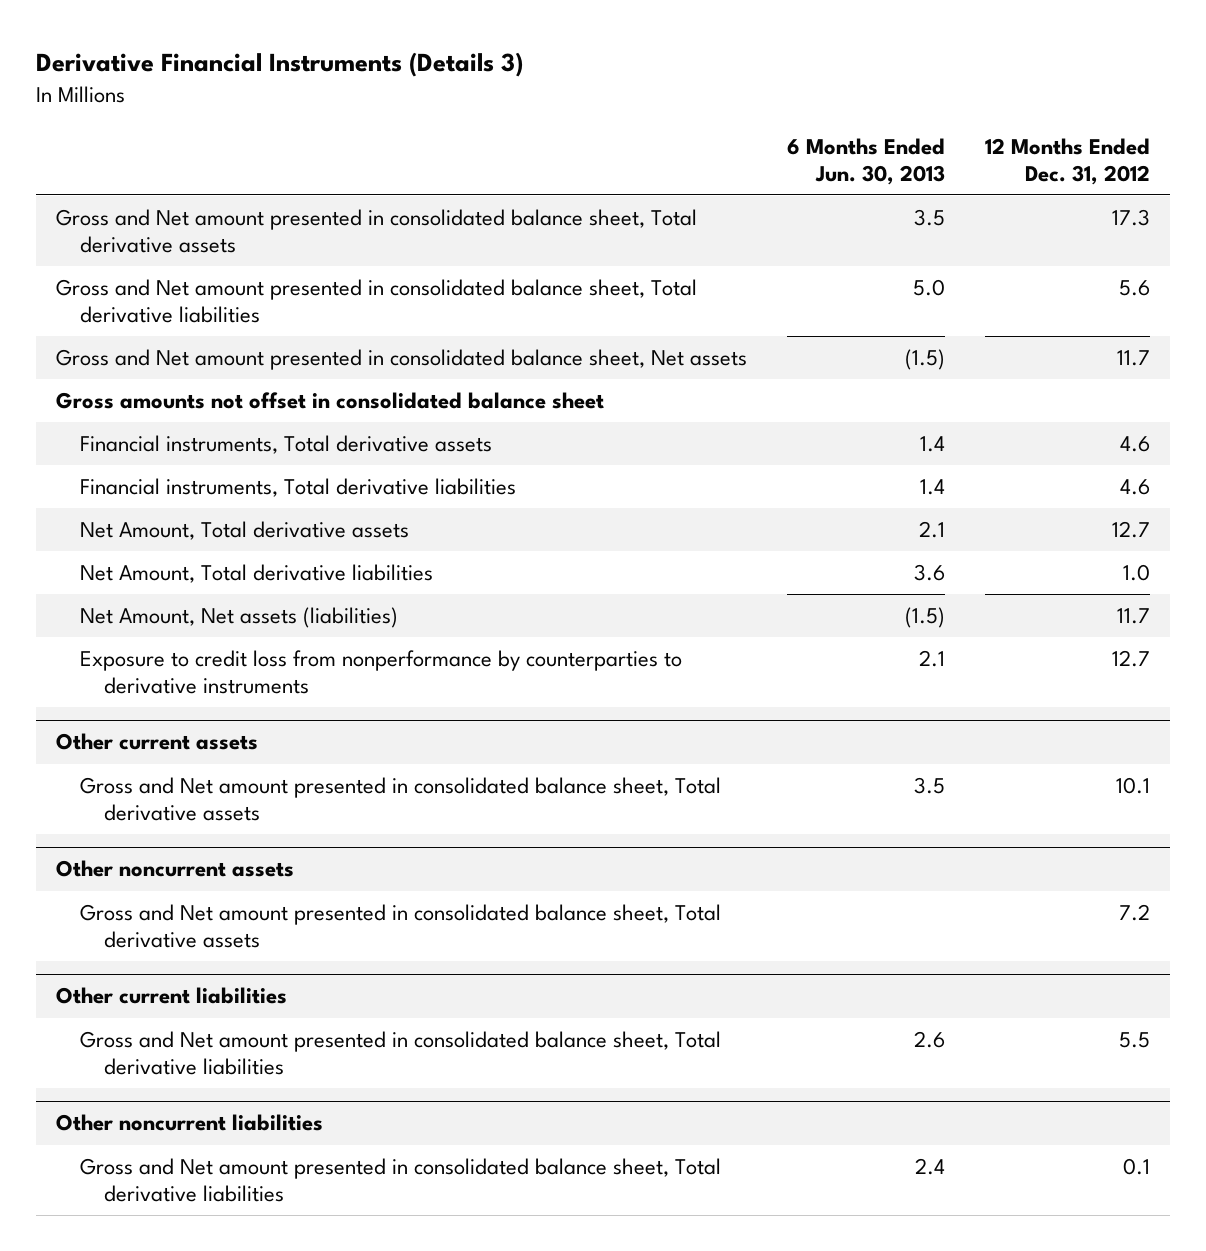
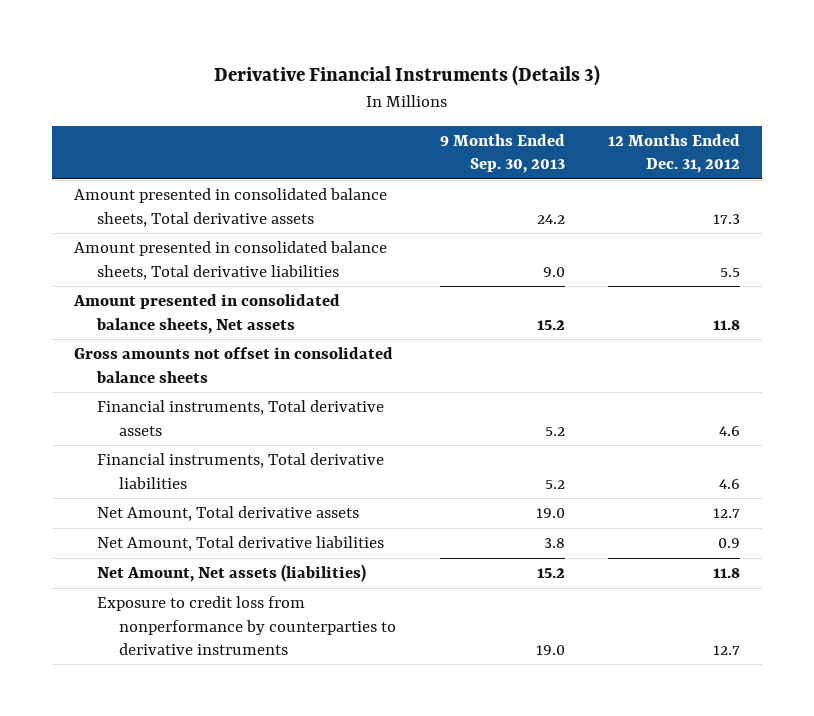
[787,137,946,185] 6 Months Ended Jun. 30, 2013 -> none
none -> [439,133,565,174] 9 Months Ended Sep. 30, 2013
[56,208,698,253] Gross and Net amount presented in consolidated balance sheet, Total derivative assets -> [73,188,387,227] Amount presented in consolidated balance sheets, Total derivative assets
[56,278,698,323] Gross and Net amount presented in consolidated balance sheet, Total derivative liabilities -> [73,241,387,280] Amount presented in consolidated balance sheets, Total derivative liabilities
[1119,279,1151,296] 5.6 -> [719,267,740,277] 5.5
[56,348,748,370] Gross and Net amount presented in consolidated balance sheet, Net assets -> [72,294,340,334] Amount presented in consolidated balance sheets, Net assets
[1117,349,1151,366] 11.7 -> [712,319,740,330] 11.8
[56,391,605,409] Gross amounts not offset in consolidated balance sheet -> [73,347,393,383] Gross amounts not offset in consolidated balance sheets
[1123,563,1151,581] 1.0 -> [717,538,740,549] 0.9
[1117,607,1151,624] 11.7 -> [712,568,740,579] 11.8
[56,733,259,751] Other current assets -> none
[80,776,722,821] Gross and Net amount presented in consolidated balance sheet, Total derivative assets -> none
[56,860,295,878] Other noncurrent assets -> none
[80,903,722,948] Gross and Net amount presented in consolidated balance sheet, Total derivative assets -> none
[56,987,288,1005] Other current liabilities -> none
[80,1030,722,1075] Gross and Net amount presented in consolidated balance sheet, Total derivative liabilities -> none
[56,1114,324,1132] Other noncurrent liabilities -> none
[80,1157,722,1202] Gross and Net amount presented in consolidated balance sheet, Total derivative liabilities -> none

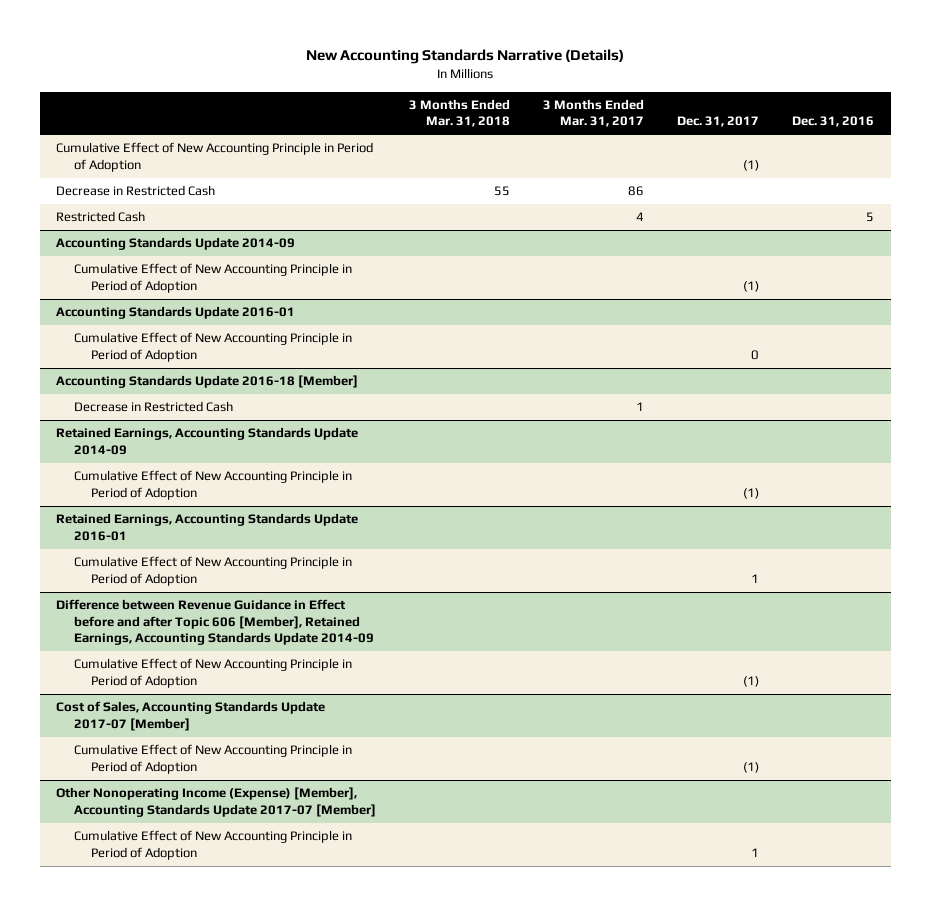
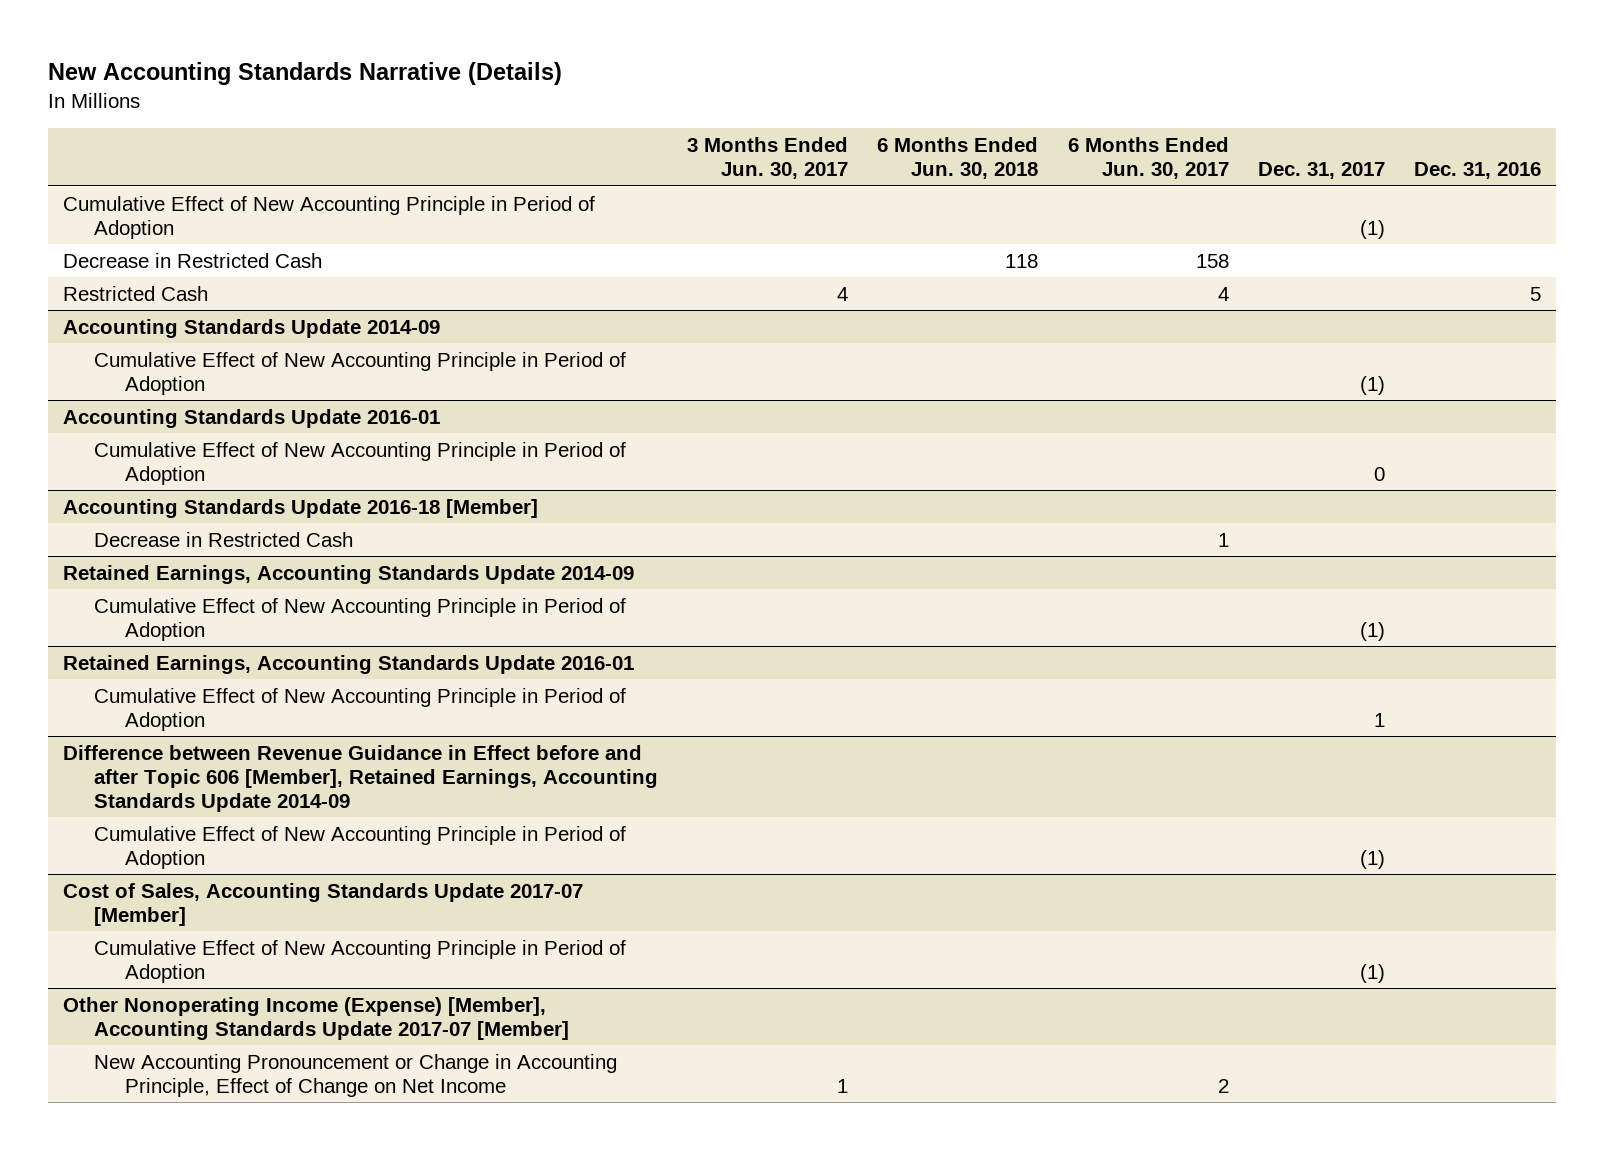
[408,98,510,128] 3 Months Ended Mar. 31, 2018 -> none
[543,98,645,128] 3 Months Ended Mar. 31, 2017 -> none
none -> [687,136,849,180] 3 Months Ended Jun. 30, 2017
none -> [877,136,1039,180] 6 Months Ended Jun. 30, 2018
none -> [1067,136,1229,180] 6 Months Ended Jun. 30, 2017
[73,830,352,860] Cumulative Effect of New Accounting Principle in Period of Adoption -> none
none -> [93,1053,617,1097] New Accounting Pronouncement or Change in Accounting Principle, Effect of Change on Net Income

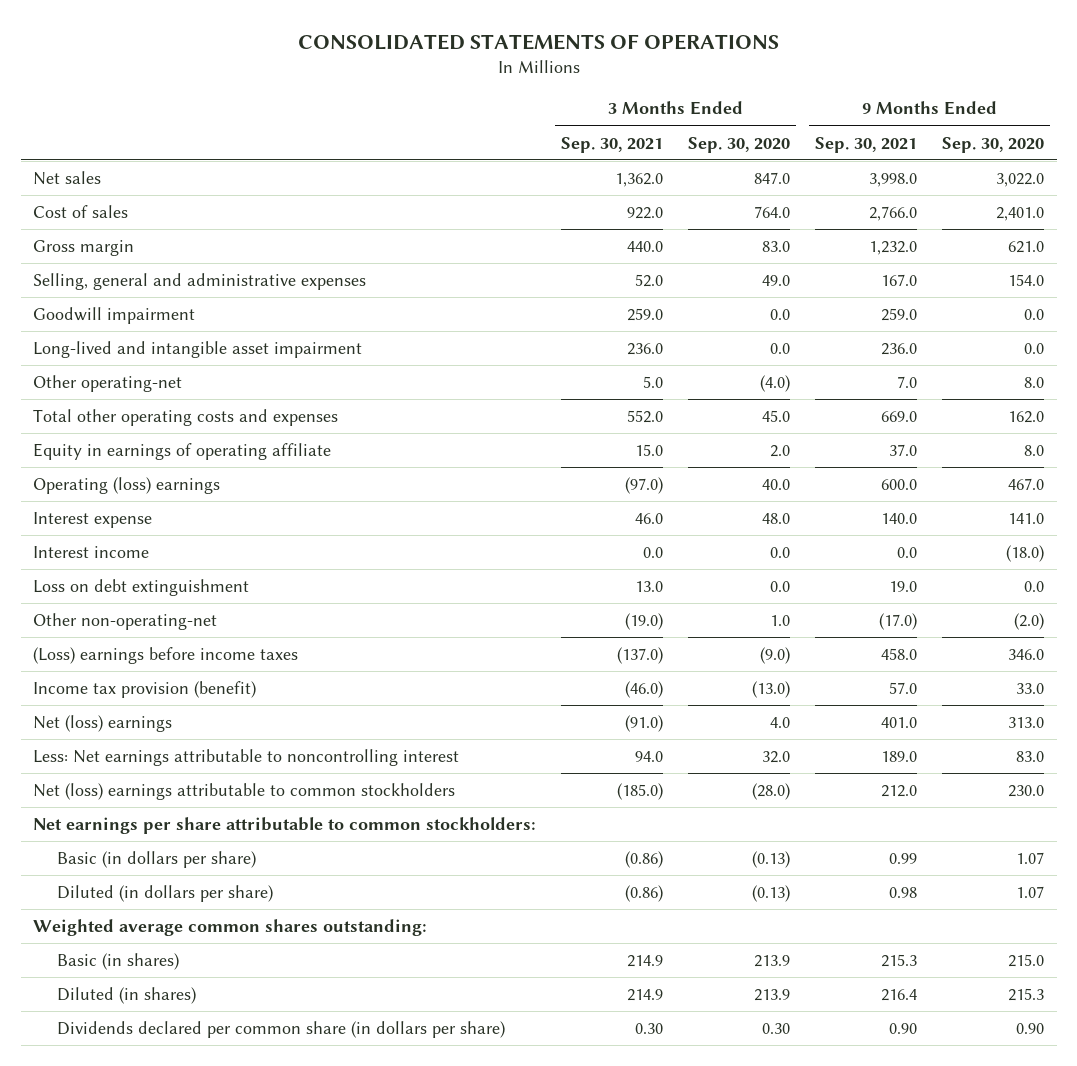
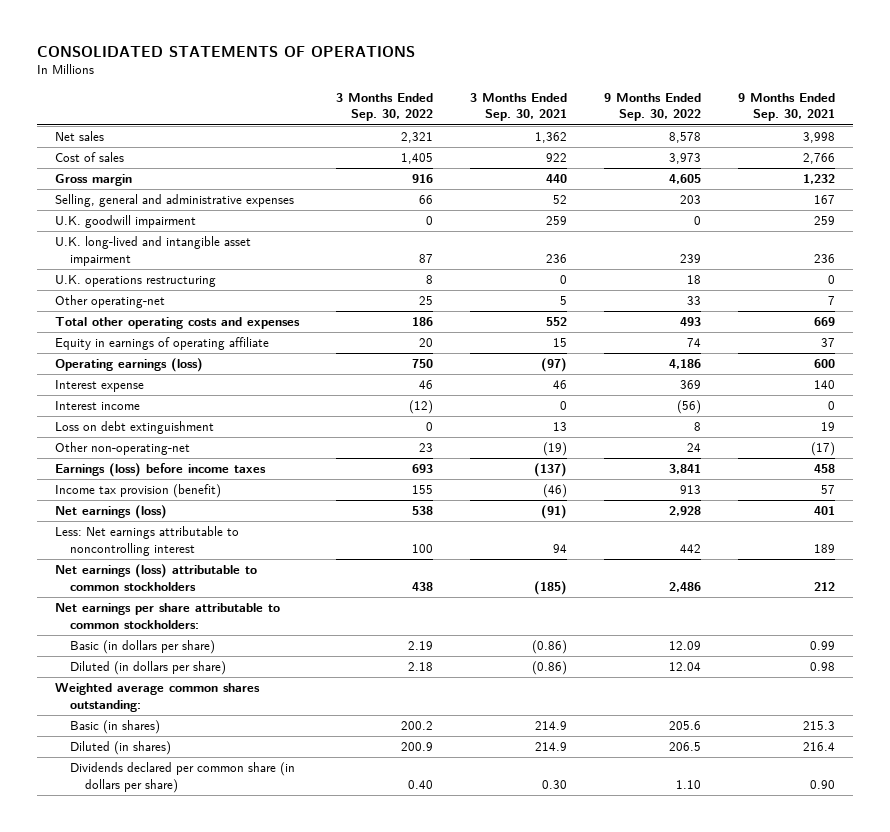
[688,136,791,153] Sep. 30, 2020 -> none
[942,136,1045,153] Sep. 30, 2020 -> none
none -> [336,93,434,122] 3 Months Ended Sep. 30, 2022
none -> [604,93,702,122] 9 Months Ended Sep. 30, 2022
[615,172,664,187] 1,362.0 -> [535,132,568,144] 1,362
[869,172,918,187] 3,998.0 -> [802,132,835,144] 3,998
[627,206,664,219] 922.0 -> [546,153,568,163] 922
[869,205,918,221] 2,766.0 -> [802,153,835,165] 2,766
[627,240,664,252] 440.0 -> [546,174,568,184] 440
[869,240,918,255] 1,232.0 -> [802,174,835,185] 1,232
[635,273,664,287] 52.0 -> [553,195,568,205] 52
[881,273,918,286] 167.0 -> [813,195,835,205] 167
[33,306,196,324] Goodwill impairment -> [55,215,197,229] U.K. goodwill impairment
[627,307,664,321] 259.0 -> [546,216,568,226] 259
[881,307,918,321] 259.0 -> [813,216,835,226] 259
[33,340,363,358] Long-lived and intangible asset impairment -> [55,236,252,266] U.K. long-lived and intangible asset impairment
[627,342,664,355] 236.0 -> [546,253,568,263] 236
[881,342,918,355] 236.0 -> [813,253,835,263] 236
none -> [55,275,217,288] U.K. operations restructuring
[643,375,664,388] 5.0 -> [560,296,568,306] 5
[897,375,918,388] 7.0 -> [827,296,835,306] 7
[627,409,664,423] 552.0 -> [546,317,568,327] 552
[881,410,918,422] 669.0 -> [813,317,835,327] 669
[635,443,664,456] 15.0 -> [553,338,568,348] 15
[889,443,918,456] 37.0 -> [820,338,835,348] 37
[33,476,221,494] Operating (loss) earnings -> [55,358,204,373] Operating earnings (loss)
[625,476,664,494] (97.0) -> [541,358,568,373] (97)
[881,478,918,490] 600.0 -> [813,359,835,369] 600
[635,512,664,524] 46.0 -> [553,380,568,390] 46
[881,512,918,524] 140.0 -> [813,380,835,390] 140
[643,546,664,558] 0.0 -> [560,401,568,411] 0
[897,546,918,558] 0.0 -> [827,401,835,411] 0
[635,580,664,592] 13.0 -> [553,422,568,432] 13
[889,580,918,592] 19.0 -> [820,422,835,432] 19
[625,612,664,630] (19.0) -> [543,442,568,457] (19)
[879,612,918,630] (17.0) -> [810,442,835,457] (17)
[33,646,299,664] (Loss) earnings before income taxes -> [55,463,267,478] Earnings (loss) before income taxes
[617,646,664,664] (137.0) -> [534,463,568,478] (137)
[881,647,918,660] 458.0 -> [813,464,835,474] 458
[625,680,664,698] (46.0) -> [543,484,568,499] (46)
[889,681,918,694] 57.0 -> [820,485,835,495] 57
[33,714,173,732] Net (loss) earnings -> [55,505,168,520] Net earnings (loss)
[625,714,664,732] (91.0) -> [541,505,568,520] (91)
[881,716,918,728] 401.0 -> [813,506,835,516] 401
[635,750,664,762] 94.0 -> [553,543,568,553] 94
[881,750,918,762] 189.0 -> [813,543,835,553] 189
[33,782,456,800] Net (loss) earnings attributable to common stockholders -> [55,564,258,591] Net earnings (loss) attributable to common stockholders
[617,782,664,800] (185.0) -> [534,580,568,595] (185)
[881,784,918,797] 212.0 -> [813,581,835,591] 212

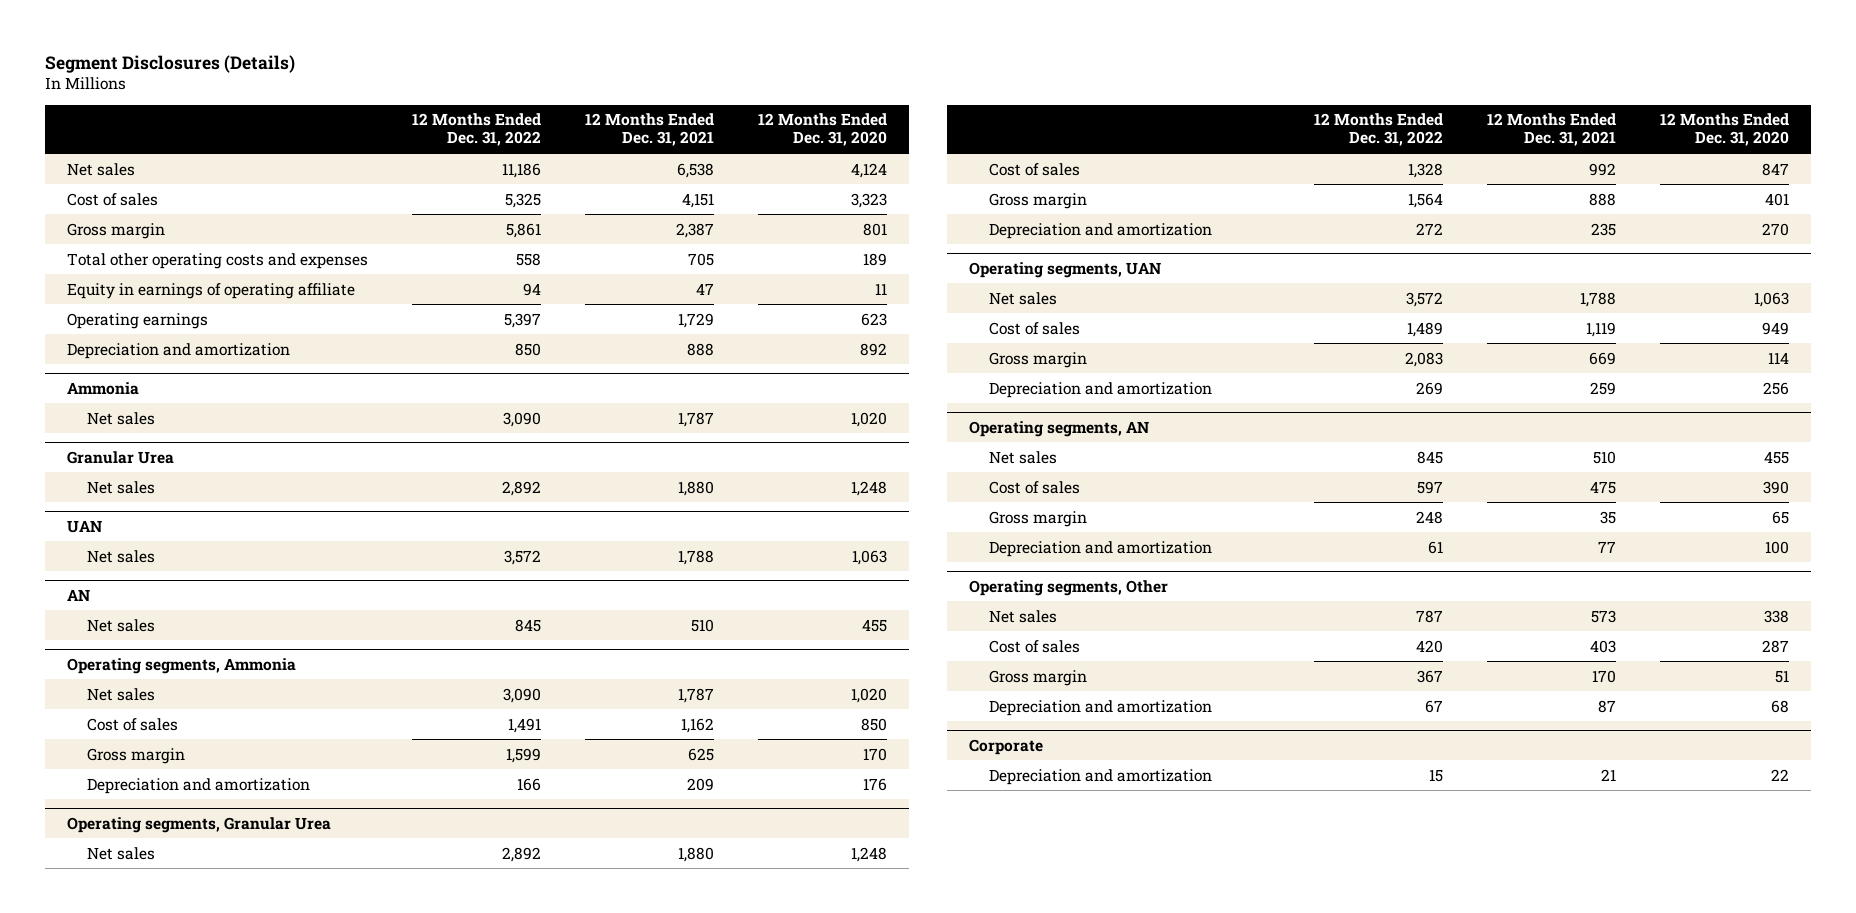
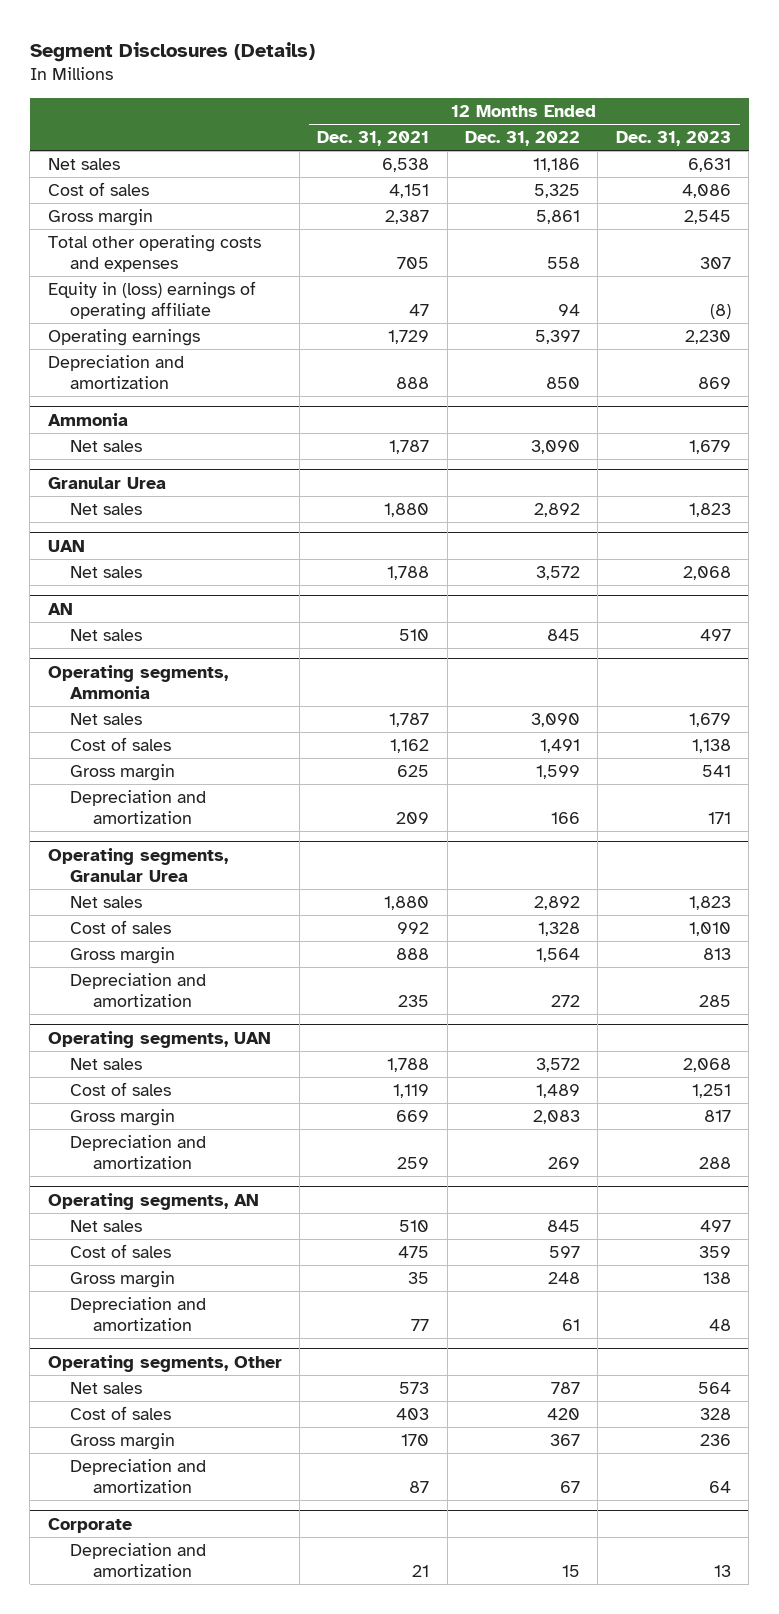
[757,113,887,147] 12 Months Ended Dec. 31, 2020 -> none
none -> [615,131,731,147] Dec. 31, 2023
[66,282,355,299] Equity in earnings of operating affiliate -> [47,281,256,321] Equity in (loss) earnings of operating affiliate

